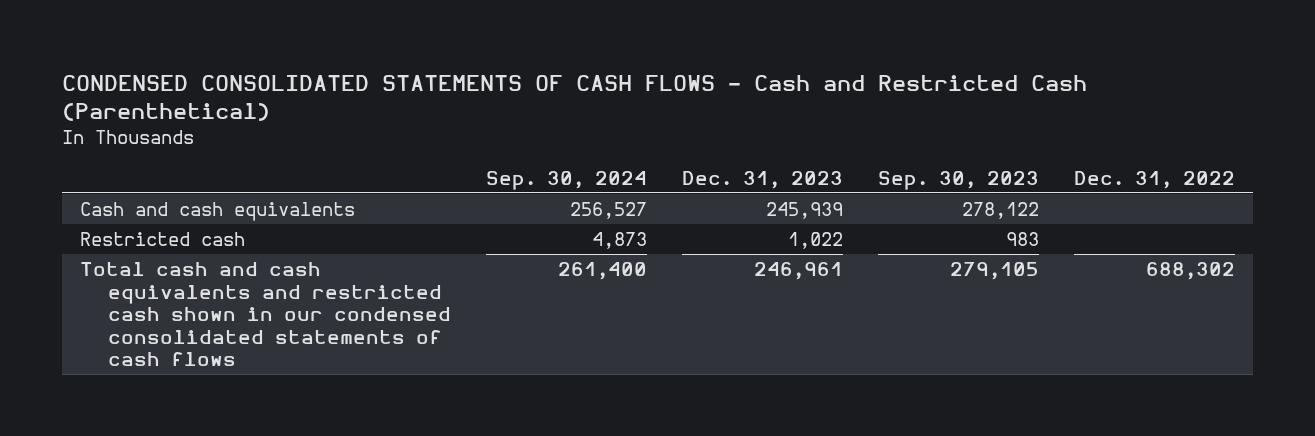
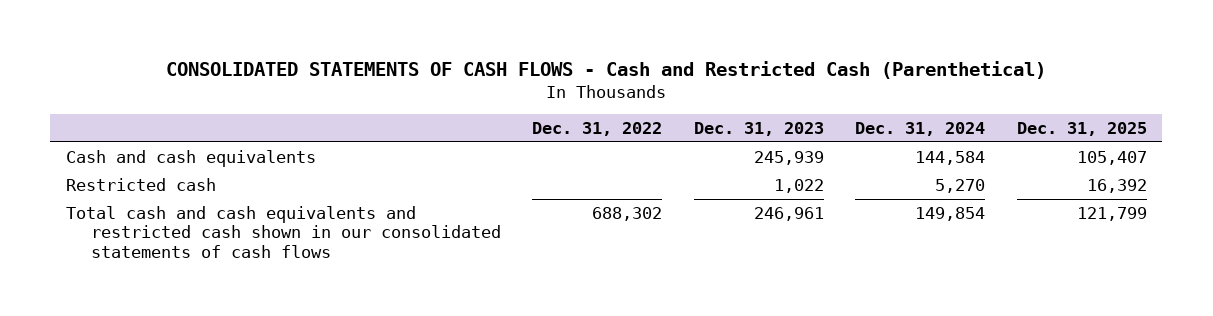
[62,74,1088,122] CONDENSED CONSOLIDATED STATEMENTS OF CASH FLOWS - Cash and Restricted Cash (Parenthetical) -> [166,60,1047,79] CONSOLIDATED STATEMENTS OF CASH FLOWS - Cash and Restricted Cash (Parenthetical)
[486,170,648,190] Sep. 30, 2024 -> none
[878,170,1040,190] Sep. 30, 2023 -> none
none -> [855,121,986,136] Dec. 31, 2024
none -> [1016,121,1147,136] Dec. 31, 2025
[79,261,451,367] Total cash and cash equivalents and restricted cash shown in our condensed consolidated statements of cash flows -> [66,205,501,258] Total cash and cash equivalents and restricted cash shown in our consolidated statements of cash flows

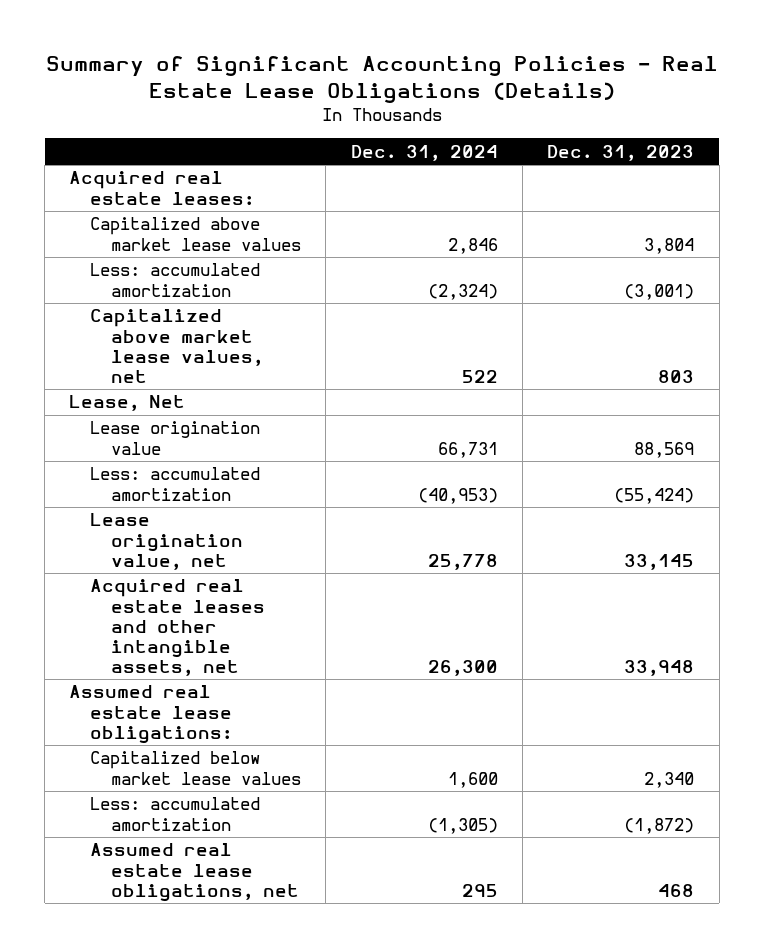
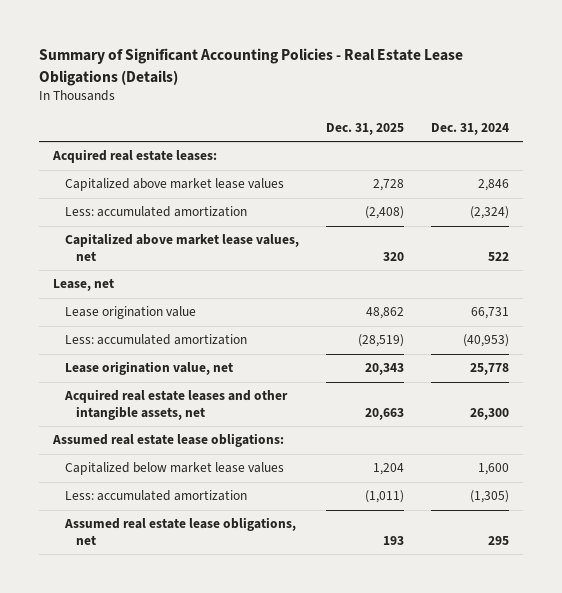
[547,144,695,161] Dec. 31, 2023 -> none
none -> [325,122,404,135] Dec. 31, 2025
[69,395,186,412] Lease, Net -> [53,278,115,292] Lease, net

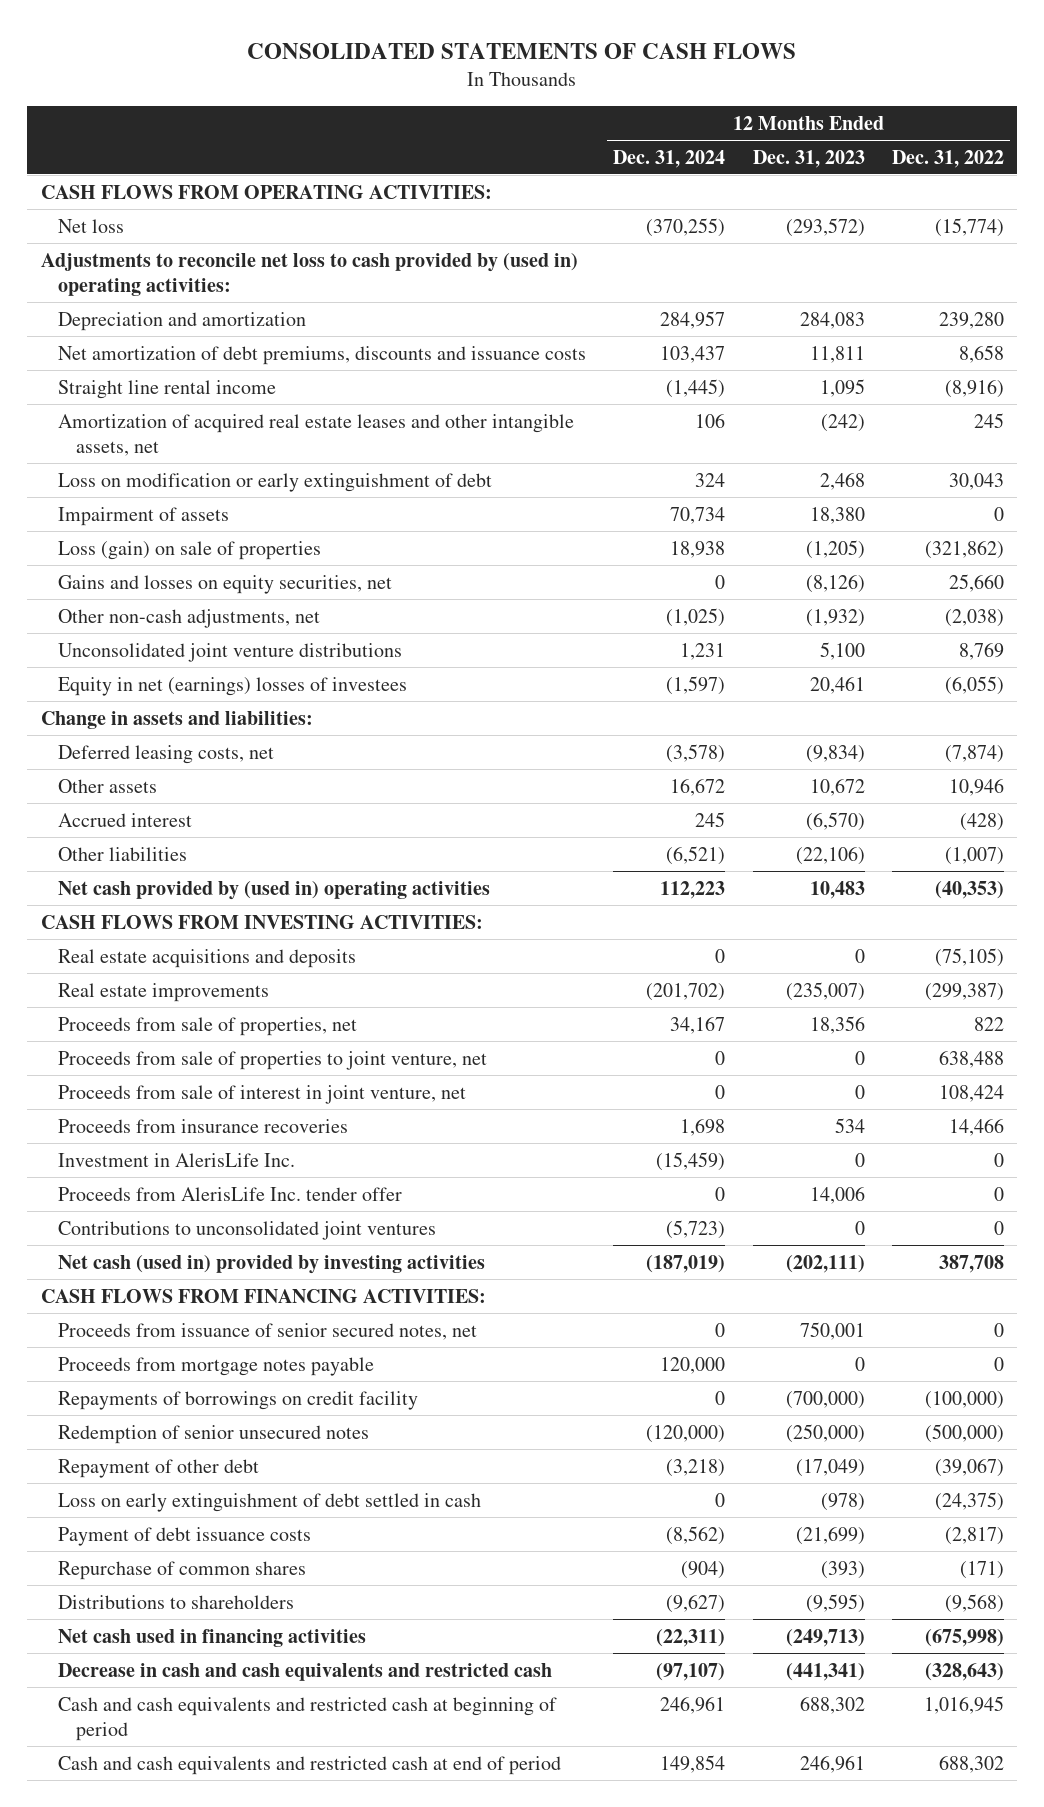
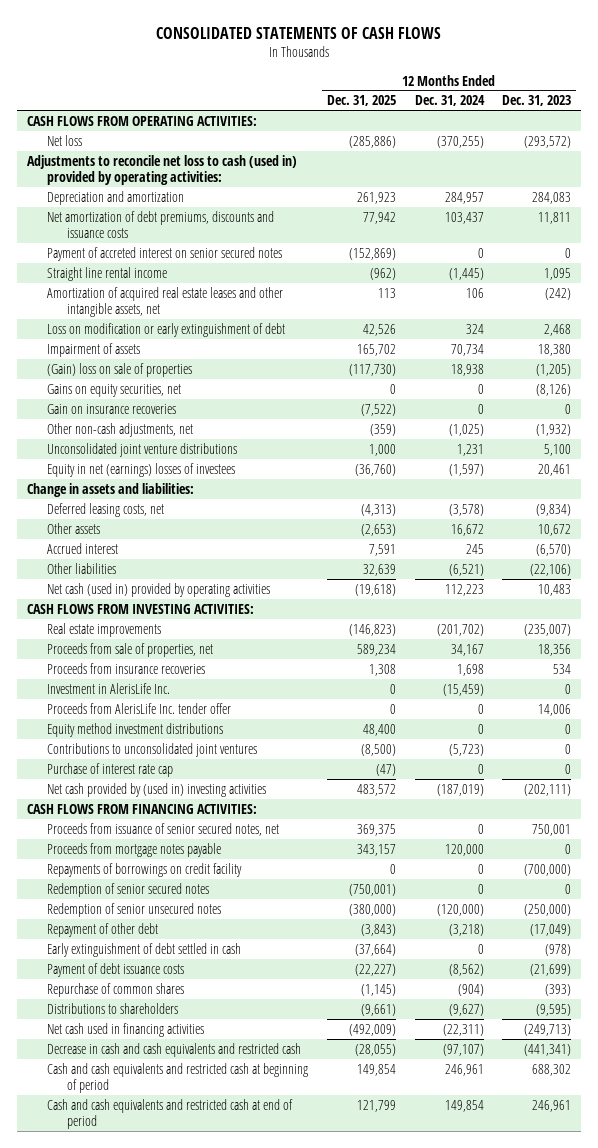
[891,149,1004,168] Dec. 31, 2022 -> none
none -> [326,95,396,107] Dec. 31, 2025
[40,252,578,296] Adjustments to reconcile net loss to cash provided by (used in) operating activities: -> [26,154,297,185] Adjustments to reconcile net loss to cash (used in) provided by operating activities:
none -> [46,246,282,261] Payment of accreted interest on senior secured notes
[58,540,322,560] Loss (gain) on sale of properties -> [46,362,192,377] (Gain) loss on sale of properties
[58,574,393,594] Gains and losses on equity securities, net -> [46,383,181,397] Gains on equity securities, net
none -> [46,403,176,414] Gain on insurance recoveries
[58,880,491,900] Net cash provided by (used in) operating activities -> [46,582,270,597] Net cash (used in) provided by operating activities
[58,948,357,968] Real estate acquisitions and deposits -> none
[58,1050,488,1070] Proceeds from sale of properties to joint venture, net -> none
[58,1084,467,1104] Proceeds from sale of interest in joint venture, net -> none
none -> [46,722,223,737] Equity method investment distributions
none -> [46,762,173,777] Purchase of interest rate cap
[58,1254,486,1274] Net cash (used in) provided by investing activities -> [46,782,266,797] Net cash provided by (used in) investing activities
none -> [46,882,209,897] Redemption of senior secured notes
[58,1492,482,1512] Loss on early extinguishment of debt settled in cash -> [46,942,241,957] Early extinguishment of debt settled in cash

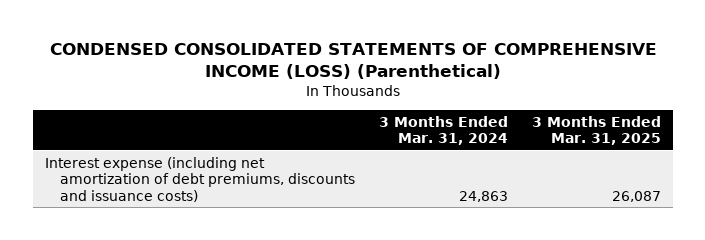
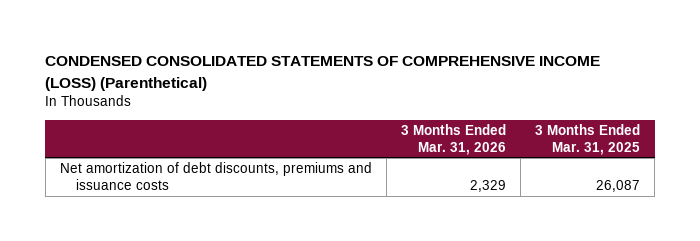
[378,115,508,146] 3 Months Ended Mar. 31, 2024 -> none
none -> [400,123,506,155] 3 Months Ended Mar. 31, 2026
[44,156,356,202] Interest expense (including net amortization of debt premiums, discounts and issuance costs) -> [59,162,372,190] Net amortization of debt discounts, premiums and issuance costs

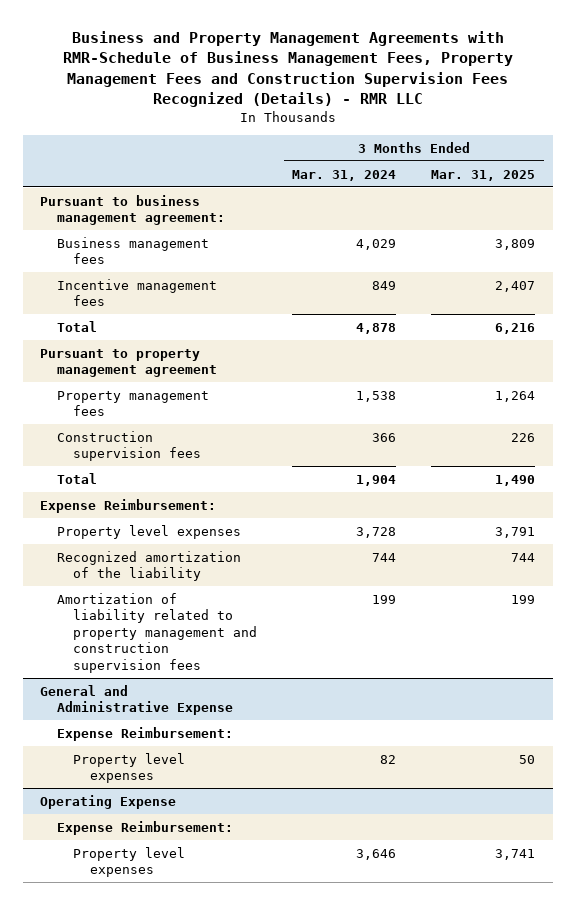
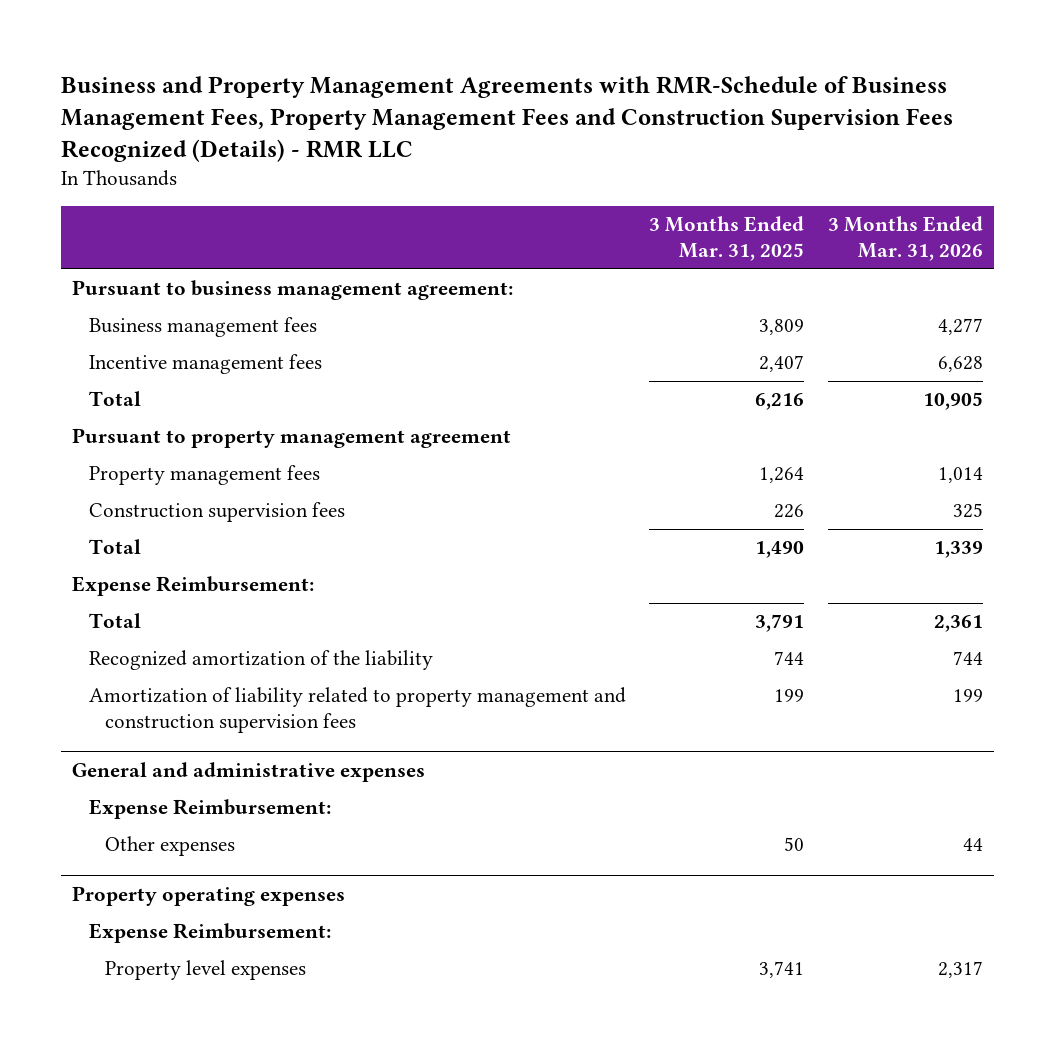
[292,169,397,181] Mar. 31, 2024 -> none
none -> [827,216,983,262] 3 Months Ended Mar. 31, 2026
[56,524,241,539] Property level expenses -> [88,613,141,629] Total
[40,684,233,716] General and Administrative Expense -> [72,761,426,782] General and administrative expenses
[73,752,186,784] Property level expenses -> none
none -> [104,836,235,857] Other expenses
[40,794,177,809] Operating Expense -> [72,885,346,906] Property operating expenses

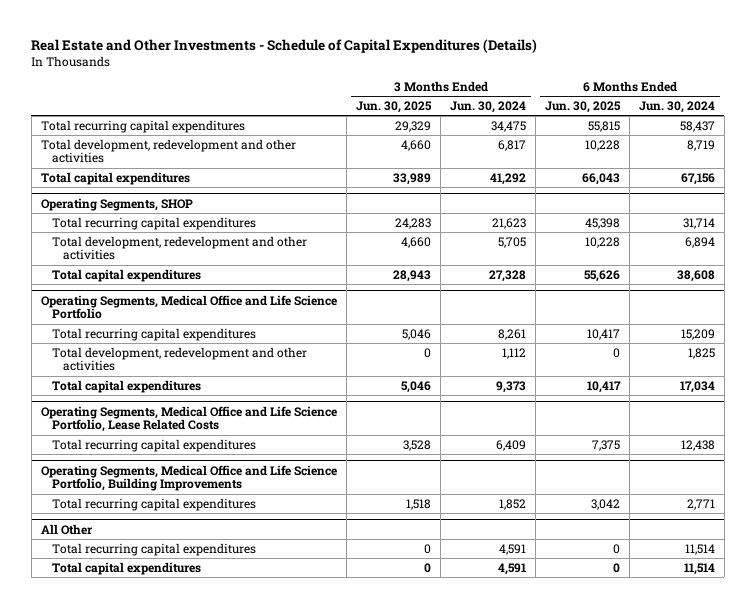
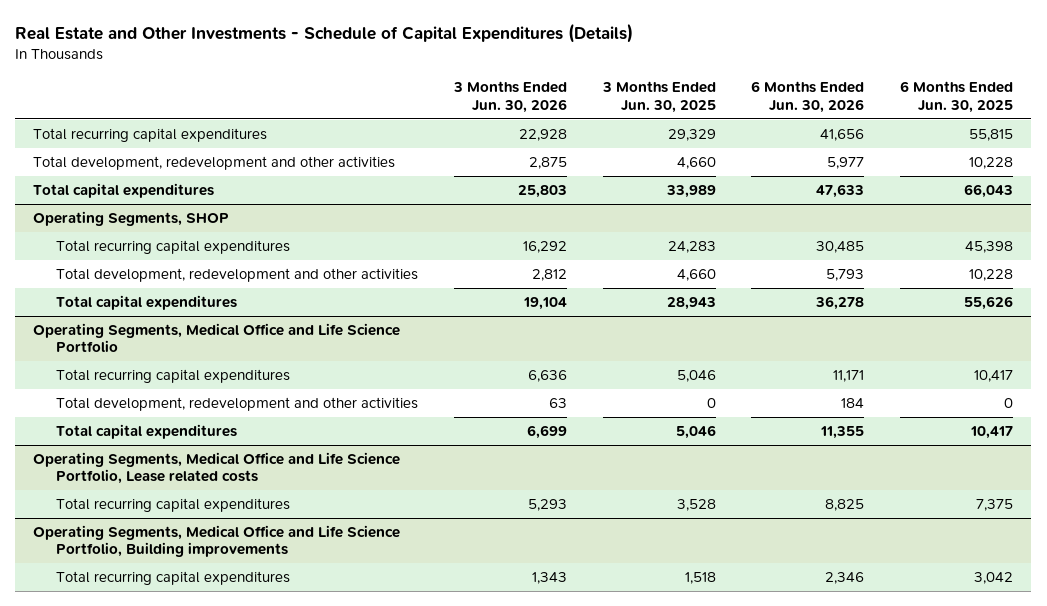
[449,101,526,114] Jun. 30, 2024 -> none
[638,101,715,114] Jun. 30, 2024 -> none
none -> [452,81,567,113] 3 Months Ended Jun. 30, 2026
none -> [751,81,865,113] 6 Months Ended Jun. 30, 2026
[40,405,337,433] Operating Segments, Medical Office and Life Science Portfolio, Lease Related Costs -> [33,451,401,485] Operating Segments, Medical Office and Life Science Portfolio, Lease related costs
[40,464,337,492] Operating Segments, Medical Office and Life Science Portfolio, Building Improvements -> [33,524,401,558] Operating Segments, Medical Office and Life Science Portfolio, Building improvements
[40,523,93,535] All Other -> none
[52,542,257,556] Total recurring capital expenditures -> none
[52,561,202,575] Total capital expenditures -> none

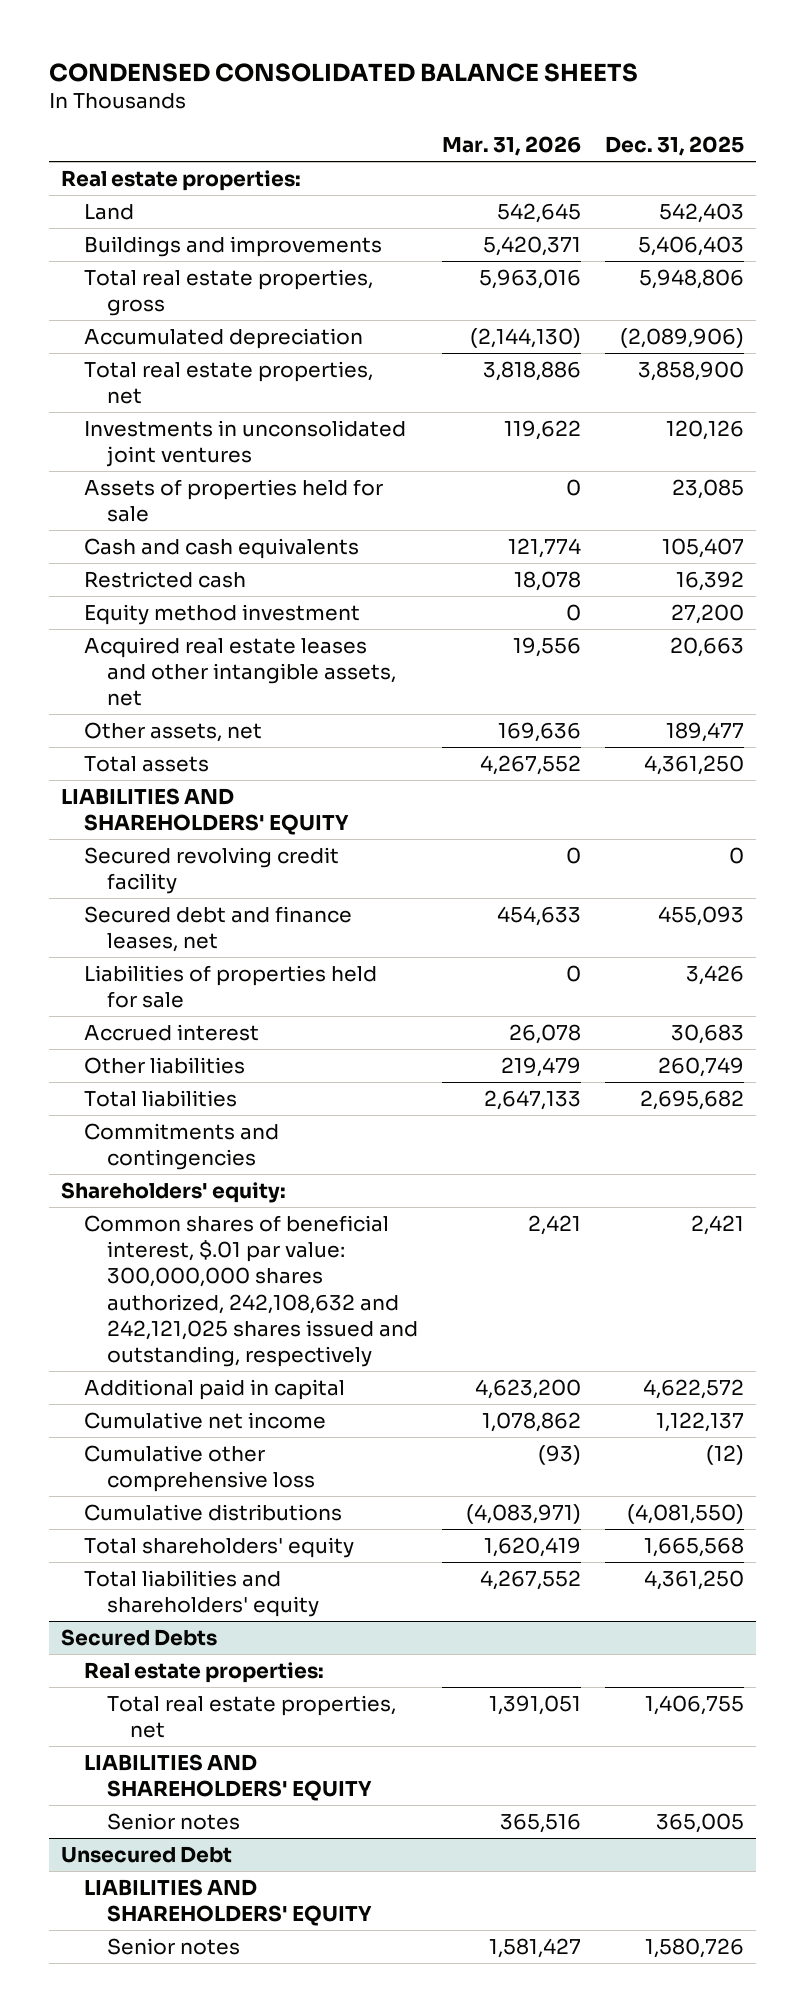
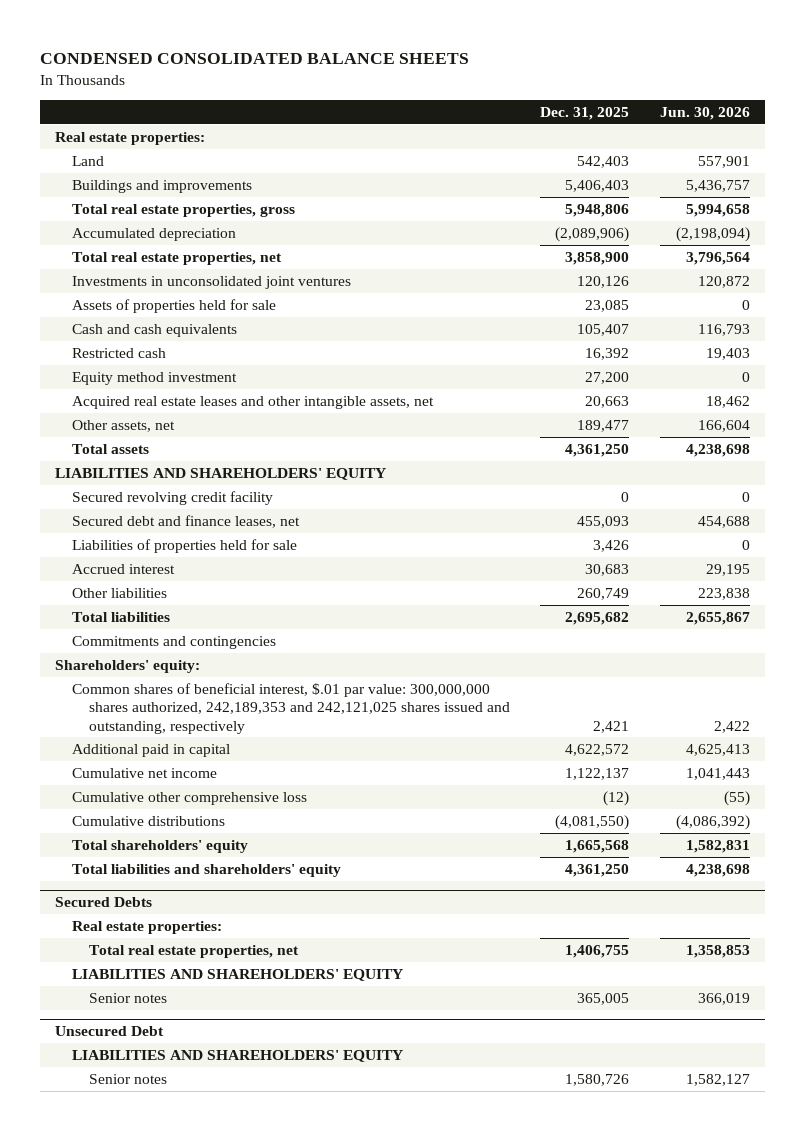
[441,136,581,157] Mar. 31, 2026 -> none
none -> [659,106,750,120] Jun. 30, 2026
[84,1214,418,1368] Common shares of beneficial interest, $.01 par value: 300,000,000 shares authorized, 242,108,632 and 242,121,025 shares issued and outstanding, respectively -> [71,682,510,734] Common shares of beneficial interest, $.01 par value: 300,000,000 shares authorized, 242,189,353 and 242,121,025 shares issued and outstanding, respectively

